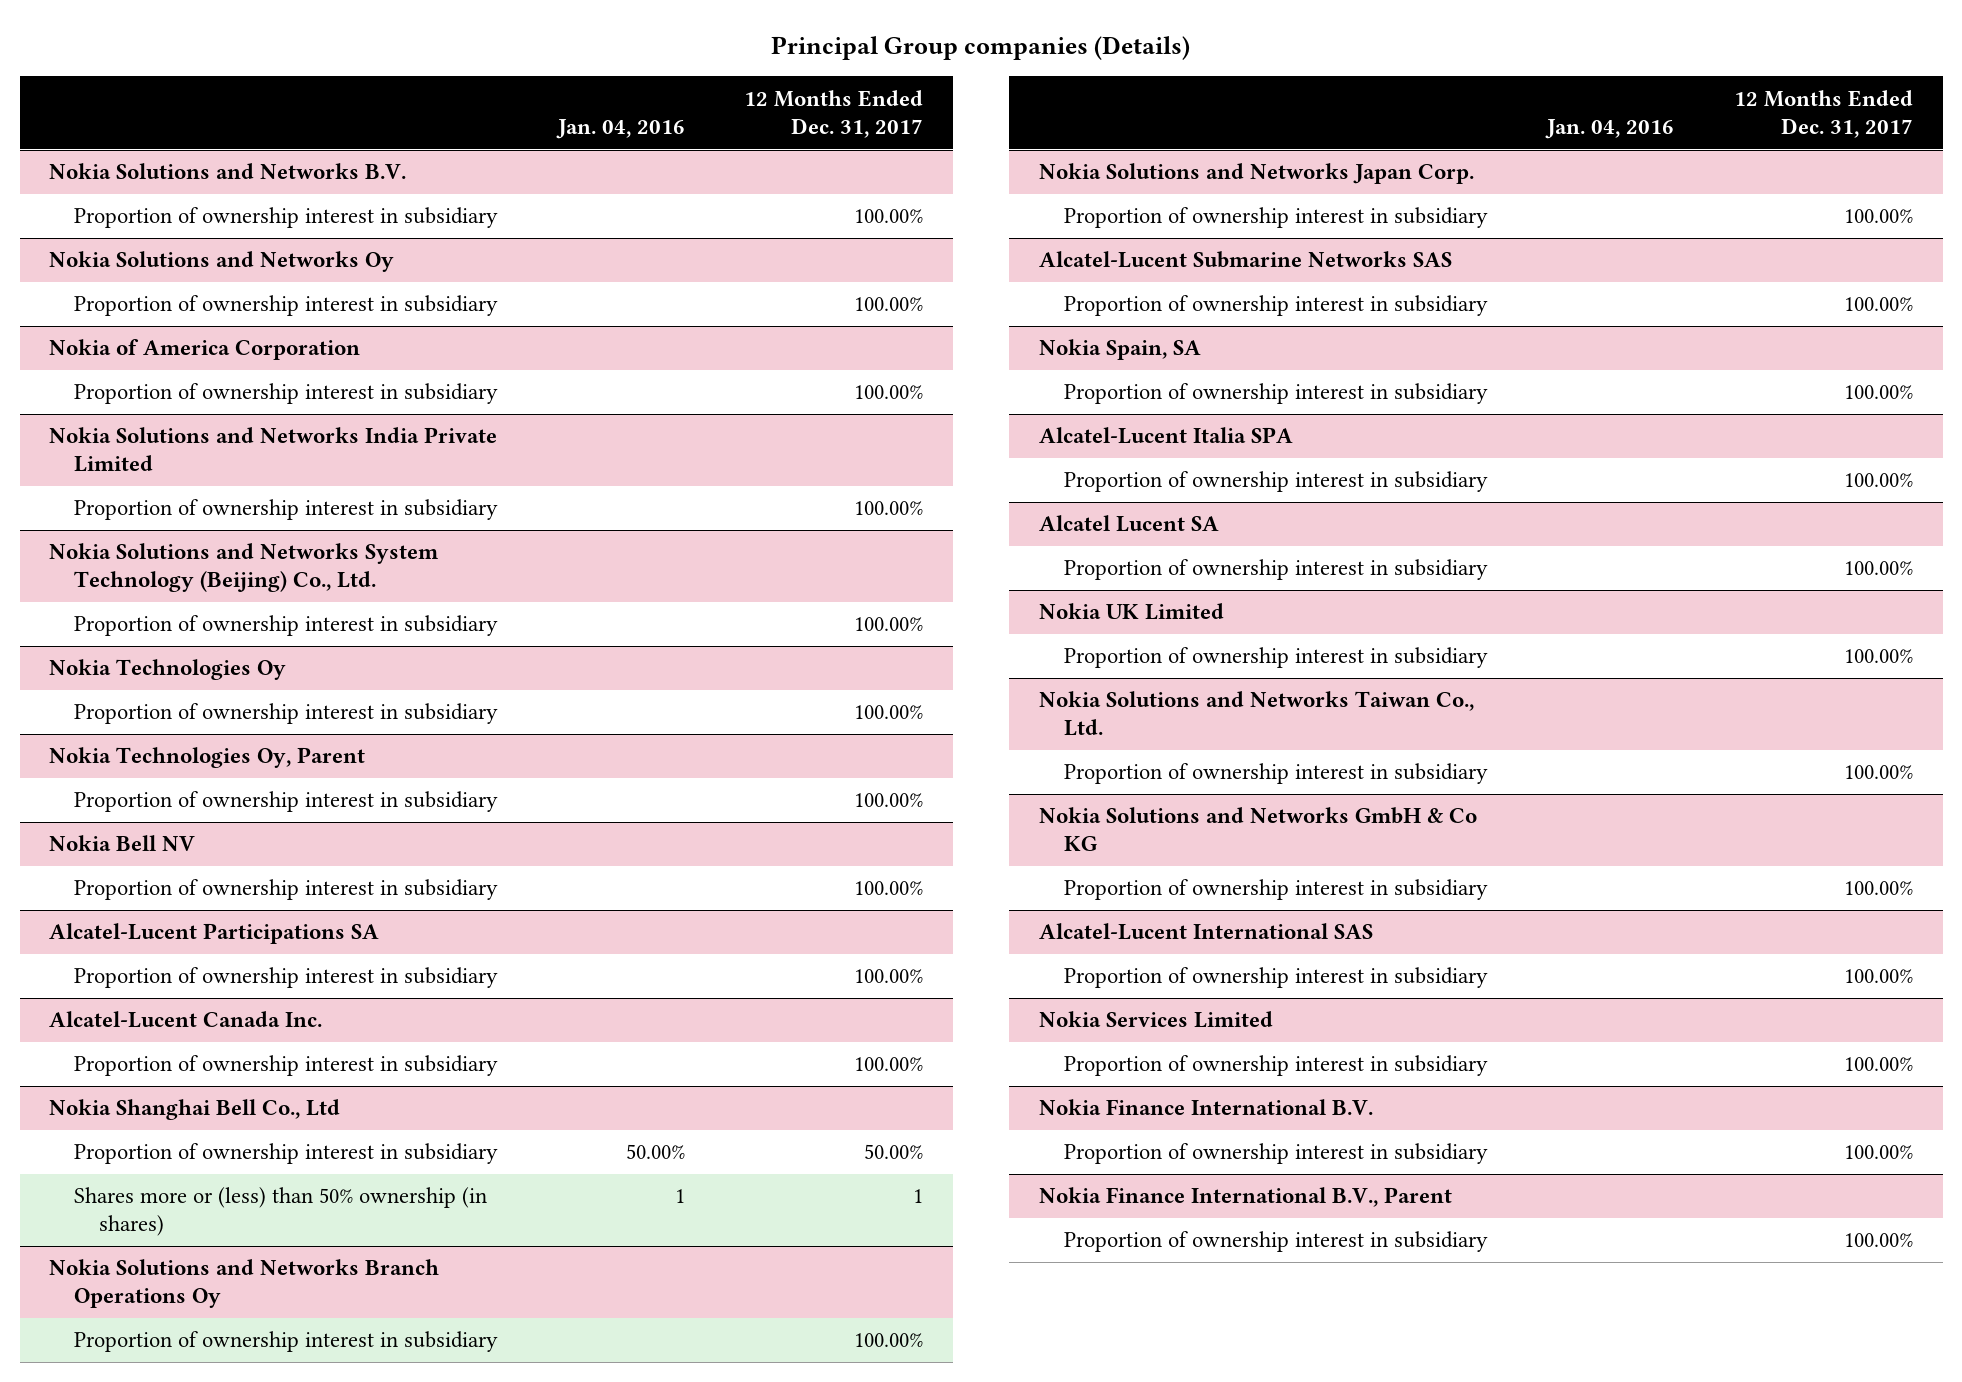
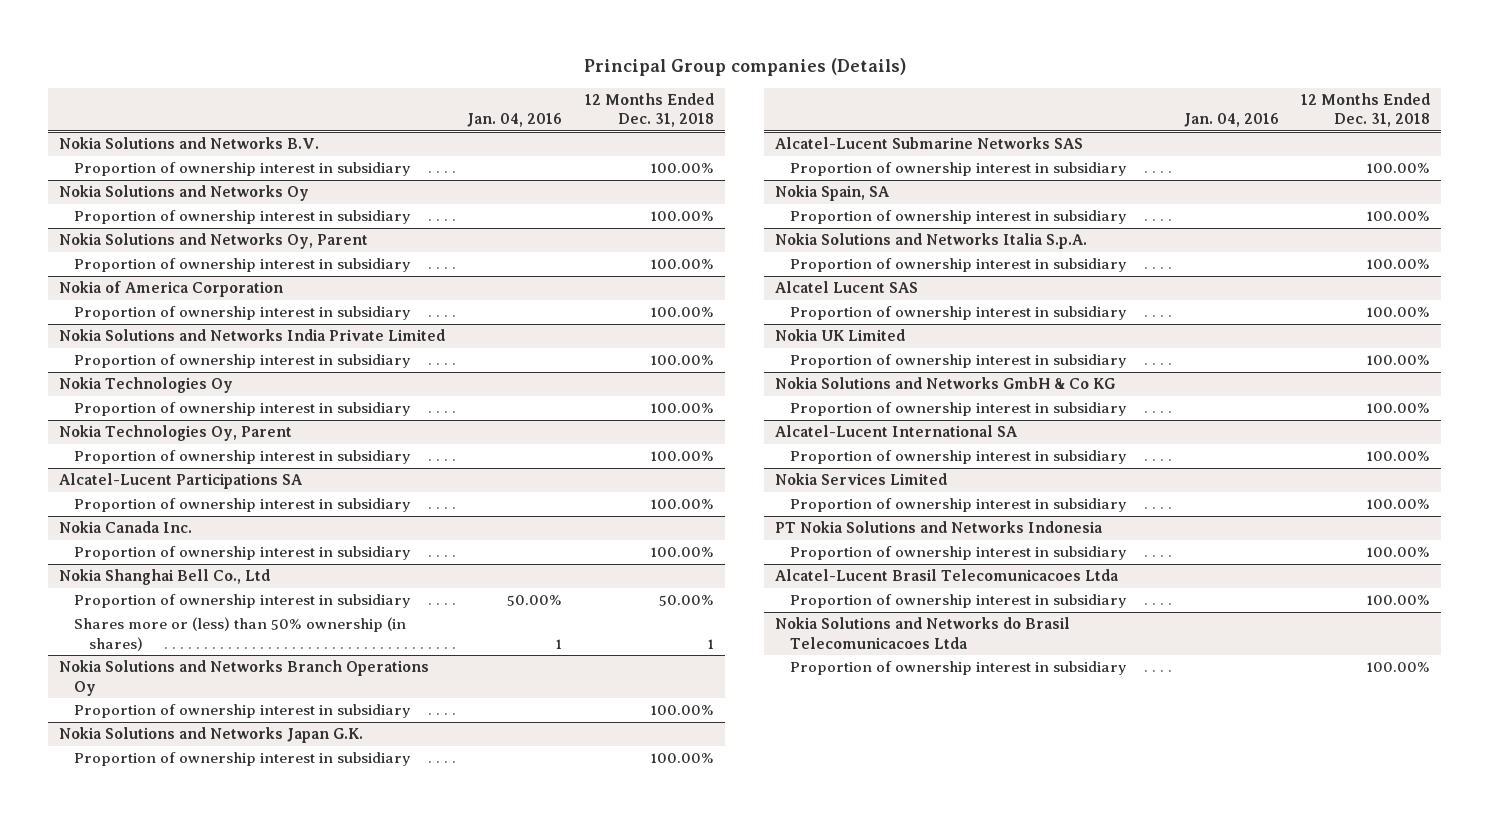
[744,89,924,138] 12 Months Ended Dec. 31, 2017 -> none
none -> [584,92,714,128] 12 Months Ended Dec. 31, 2018
none -> [59,233,369,250] Nokia Solutions and Networks Oy, Parent
none -> [74,258,411,273] Proportion of ownership interest in subsidiary
[49,543,440,593] Nokia Solutions and Networks System Technology (Beijing) Co., Ltd. -> none
[74,615,499,637] Proportion of ownership interest in subsidiary -> none
[49,835,196,852] Nokia Bell NV -> none
[74,879,499,901] Proportion of ownership interest in subsidiary -> none
[49,1011,323,1029] Alcatel-Lucent Canada Inc. -> [59,521,193,534] Nokia Canada Inc.
[1038,163,1474,185] Nokia Solutions and Networks Japan Corp. -> [59,727,364,744] Nokia Solutions and Networks Japan G.K.
[1038,427,1293,445] Alcatel-Lucent Italia SPA -> [775,233,1088,250] Nokia Solutions and Networks Italia S.p.A.
[1038,515,1219,533] Alcatel Lucent SA -> [775,281,919,294] Alcatel Lucent SAS
[1038,691,1474,737] Nokia Solutions and Networks Taiwan Co., Ltd. -> none
[1063,763,1488,785] Proportion of ownership interest in subsidiary -> none
[1038,923,1373,941] Alcatel-Lucent International SAS -> [775,425,1019,438] Alcatel-Lucent International SA
[1038,1099,1373,1116] Nokia Finance International B.V. -> none
[1063,1143,1488,1165] Proportion of ownership interest in subsidiary -> none
[1038,1187,1452,1208] Nokia Finance International B.V., Parent -> none
[1063,1231,1488,1253] Proportion of ownership interest in subsidiary -> none
none -> [775,521,1103,534] PT Nokia Solutions and Networks Indonesia
none -> [790,546,1127,561] Proportion of ownership interest in subsidiary
none -> [775,569,1119,582] Alcatel-Lucent Brasil Telecomunicacoes Ltda
none -> [790,594,1127,609] Proportion of ownership interest in subsidiary
none -> [775,617,1071,649] Nokia Solutions and Networks do Brasil Telecomunicacoes Ltda
none -> [790,661,1127,676] Proportion of ownership interest in subsidiary

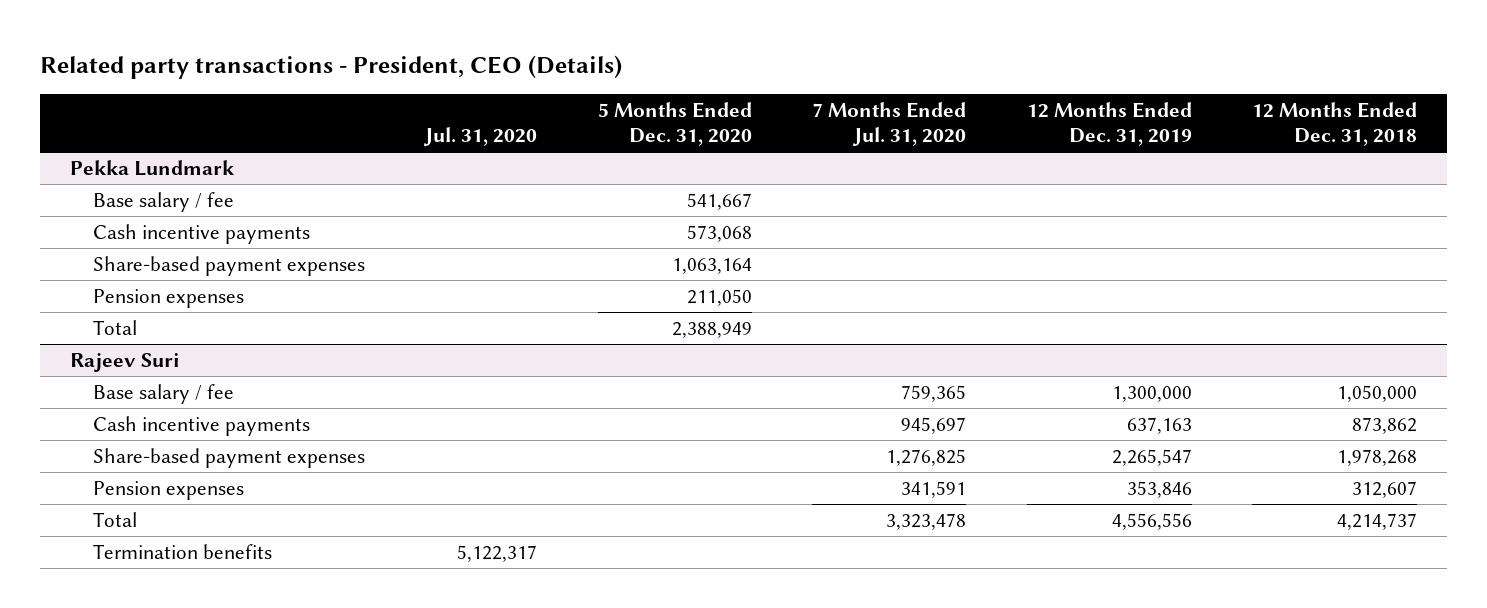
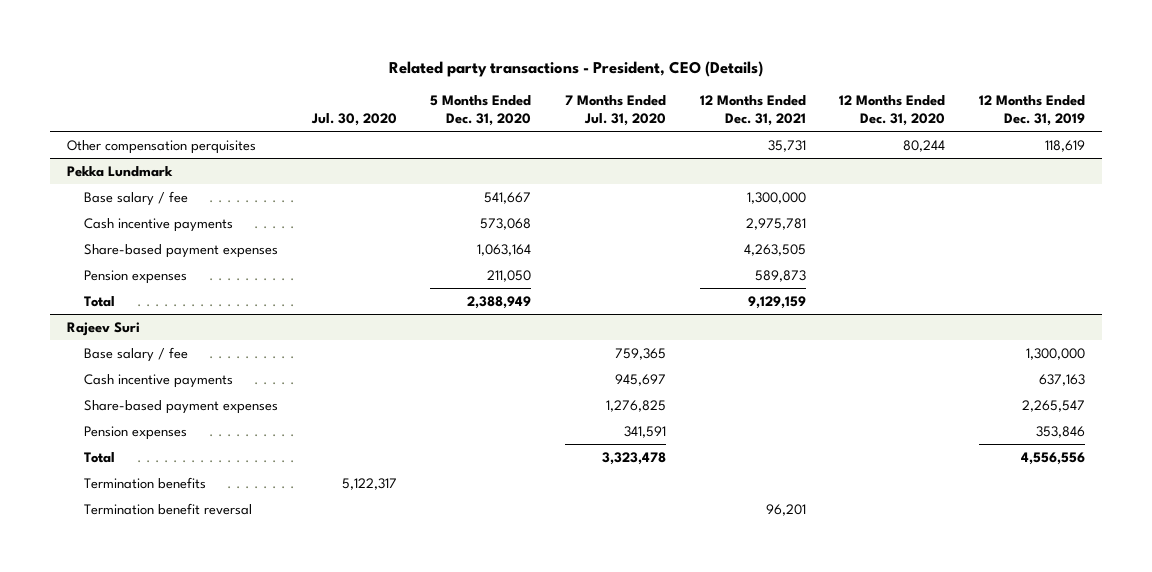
[423,127,538,147] Jul. 31, 2020 -> none
[1252,101,1418,147] 12 Months Ended Dec. 31, 2018 -> none
none -> [310,112,397,126] Jul. 30, 2020
none -> [699,94,806,126] 12 Months Ended Dec. 31, 2021
none -> [839,94,946,126] 12 Months Ended Dec. 31, 2020
none -> [66,139,256,154] Other compensation perquisites
none -> [84,502,253,515] Termination benefit reversal

